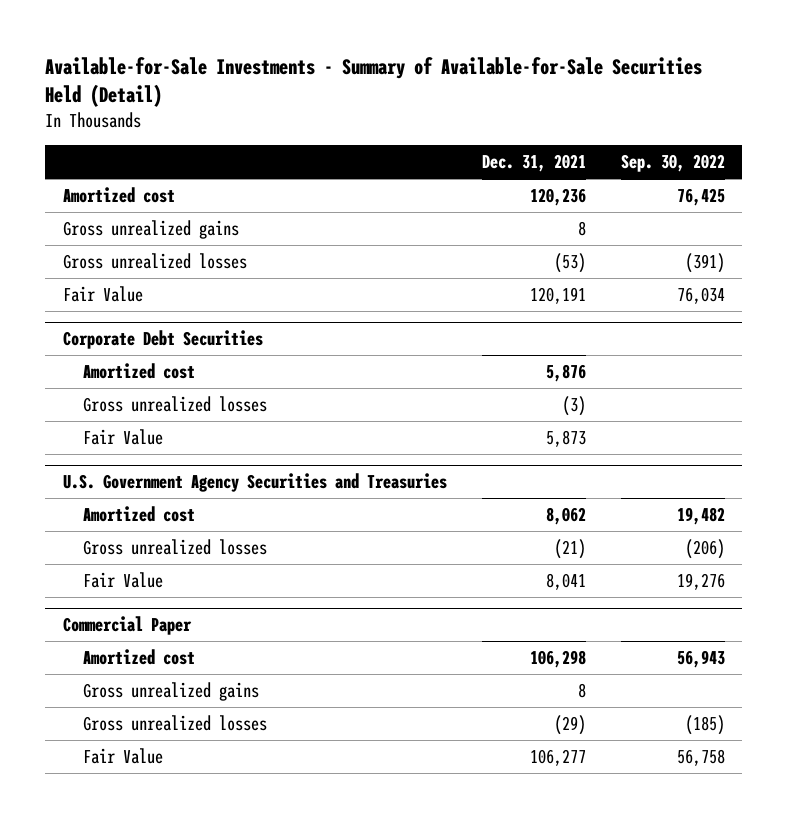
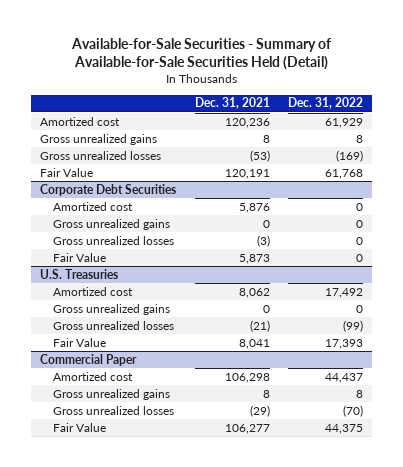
[45,56,703,108] Available-for-Sale Investments - Summary of Available-for-Sale Securities Held (Detail) -> [70,38,331,71] Available-for-Sale Securities - Summary of Available-for-Sale Securities Held (Detail)
[620,154,725,173] Sep. 30, 2022 -> none
none -> [288,97,364,110] Dec. 31, 2022
none -> [53,218,171,230] Gross unrealized gains
[62,473,447,493] U.S. Government Agency Securities and Treasuries -> [40,268,119,279] U.S. Treasuries
none -> [53,303,171,315] Gross unrealized gains

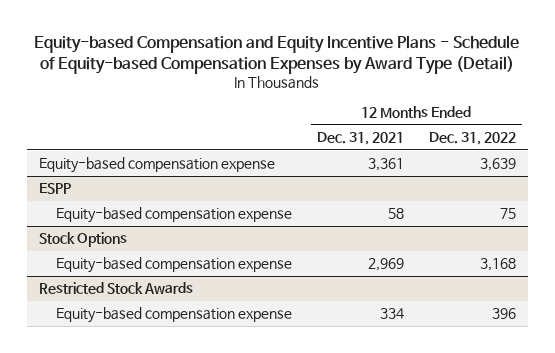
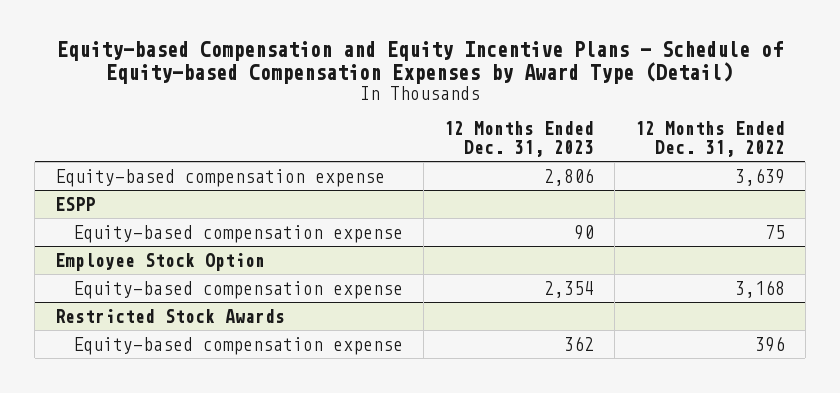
[316,132,404,146] Dec. 31, 2021 -> none
none -> [443,121,594,158] 12 Months Ended Dec. 31, 2023
[39,232,128,248] Stock Options -> [55,252,266,271] Employee Stock Option

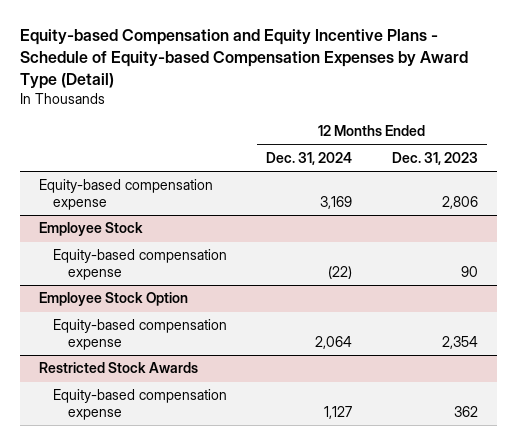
[634,121,785,158] 12 Months Ended Dec. 31, 2022 -> none
none -> [266,152,353,166] Dec. 31, 2024
[55,196,96,211] ESPP -> [39,222,144,237] Employee Stock

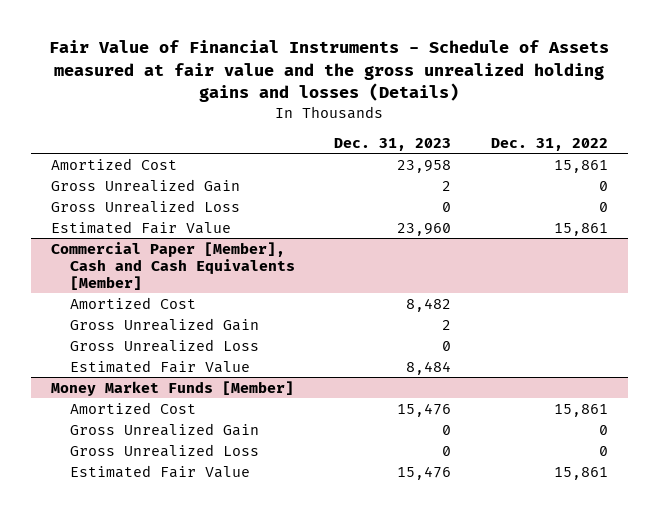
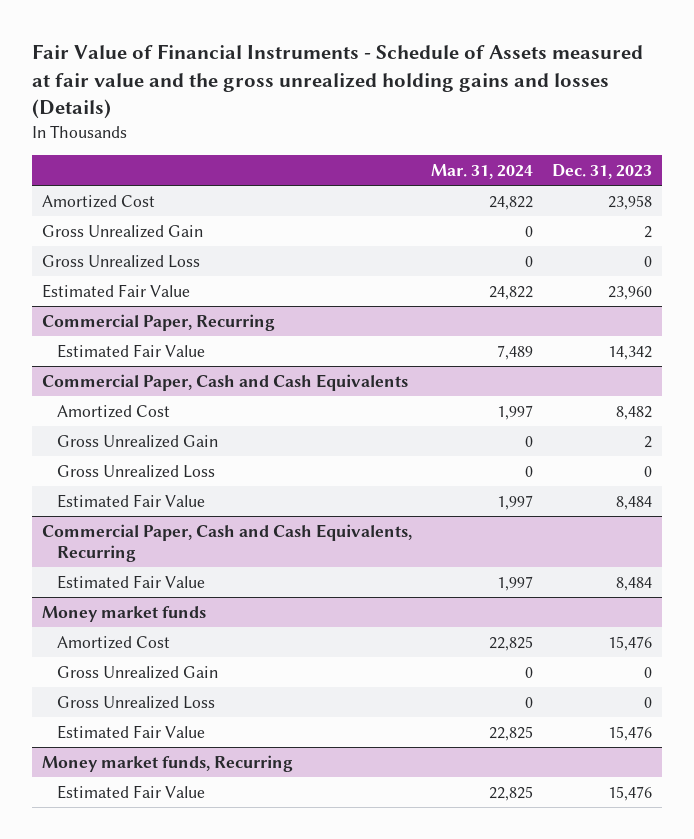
[491,137,609,151] Dec. 31, 2022 -> none
none -> [430,164,533,180] Mar. 31, 2024
none -> [41,313,275,331] Commercial Paper, Recurring
none -> [56,343,205,358] Estimated Fair Value
[50,241,295,290] Commercial Paper [Member], Cash and Cash Equivalents [Member] -> [41,373,408,391] Commercial Paper, Cash and Cash Equivalents
none -> [41,523,412,562] Commercial Paper, Cash and Cash Equivalents, Recurring
none -> [56,574,205,589] Estimated Fair Value
[50,380,294,396] Money Market Funds [Member] -> [41,605,206,622] Money market funds
none -> [41,754,293,772] Money market funds, Recurring
none -> [56,784,205,799] Estimated Fair Value

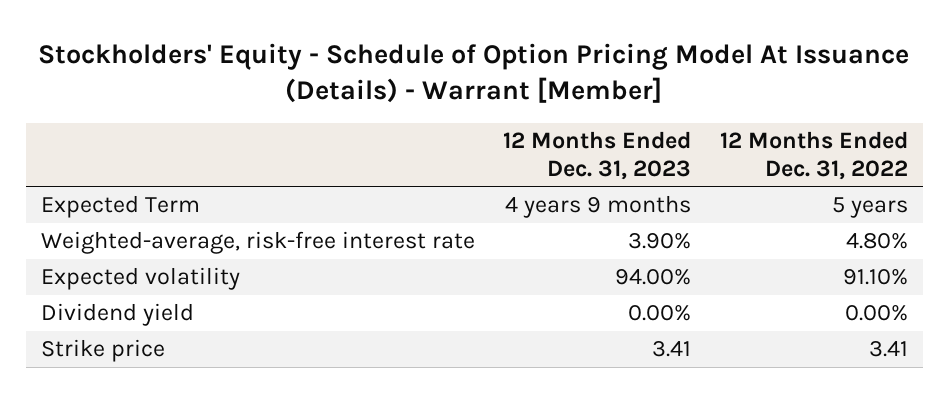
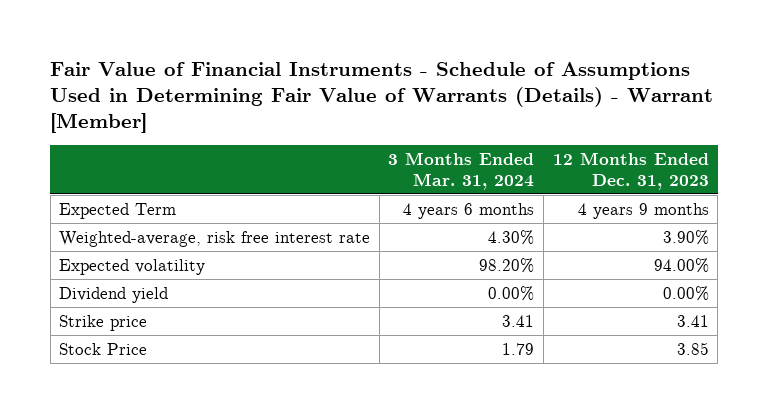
[38,42,910,104] Stockholders' Equity - Schedule of Option Pricing Model At Issuance (Details) - Warrant [Member] -> [50,62,714,134] Fair Value of Financial Instruments - Schedule of Assumptions Used in Determining Fair Value of Warrants (Details) - Warrant [Member]
[720,131,909,180] 12 Months Ended Dec. 31, 2022 -> none
none -> [388,151,535,190] 3 Months Ended Mar. 31, 2024
[40,231,475,255] Weighted-average, risk-free interest rate -> [59,230,371,247] Weighted-average, risk free interest rate
none -> [59,342,148,355] Stock Price

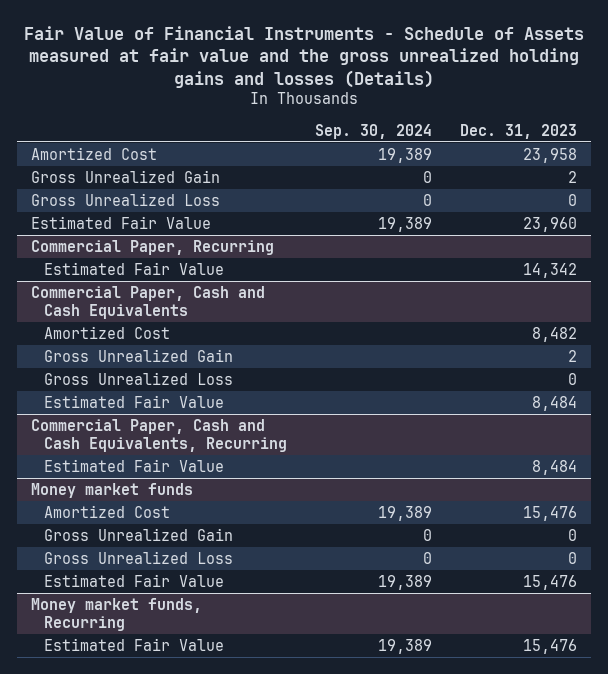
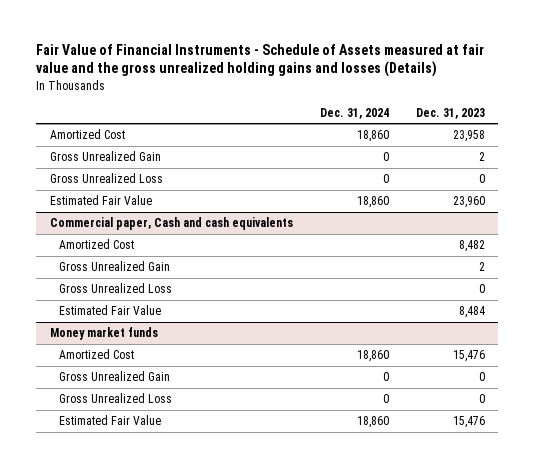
[315,123,433,139] Sep. 30, 2024 -> none
none -> [319,107,389,119] Dec. 31, 2024
[31,239,275,255] Commercial Paper, Recurring -> none
[44,261,225,275] Estimated Fair Value -> none
[31,285,266,319] Commercial Paper, Cash and Cash Equivalents -> [49,217,293,231] Commercial paper, Cash and cash equivalents
[31,418,288,452] Commercial Paper, Cash and Cash Equivalents, Recurring -> none
[44,458,225,472] Estimated Fair Value -> none
[31,597,203,631] Money market funds, Recurring -> none
[44,637,225,651] Estimated Fair Value -> none

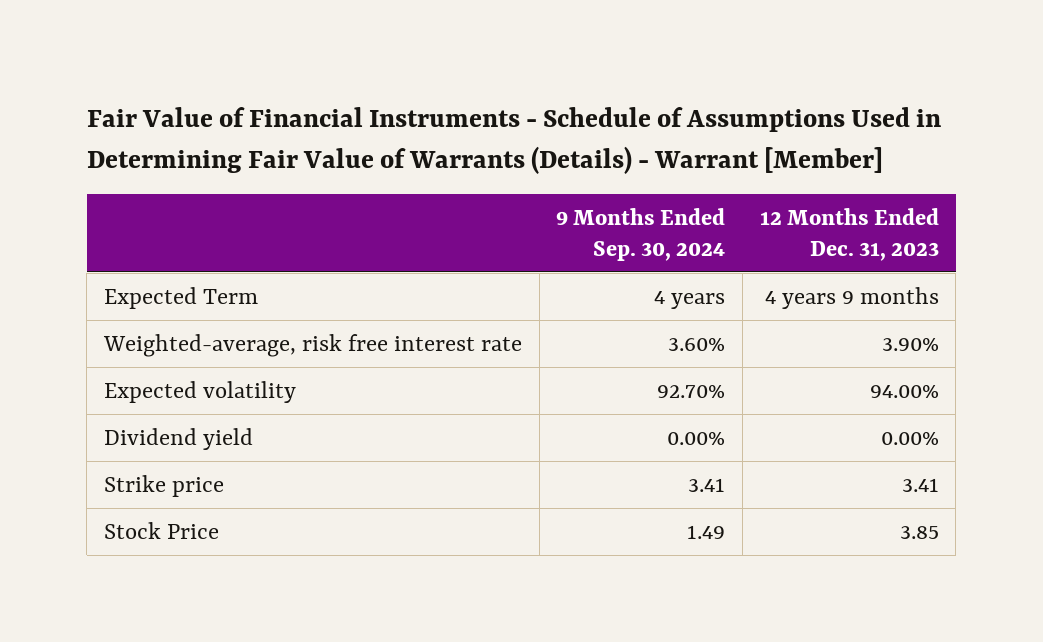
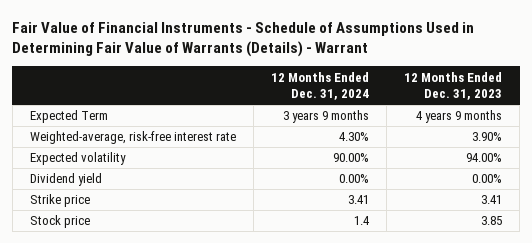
[86,107,941,174] Fair Value of Financial Instruments - Schedule of Assumptions Used in Determining Fair Value of Warrants (Details) - Warrant [Member] -> [12,21,475,58] Fair Value of Financial Instruments - Schedule of Assumptions Used in Determining Fair Value of Warrants (Details) - Warrant
[556,207,726,261] 9 Months Ended Sep. 30, 2024 -> none
none -> [271,71,370,101] 12 Months Ended Dec. 31, 2024
[102,333,522,357] Weighted-average, risk free interest rate -> [29,131,236,145] Weighted-average, risk-free interest rate
[103,521,219,539] Stock Price -> [29,215,90,229] Stock price

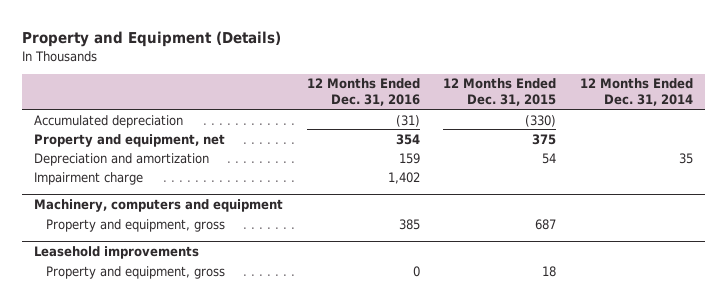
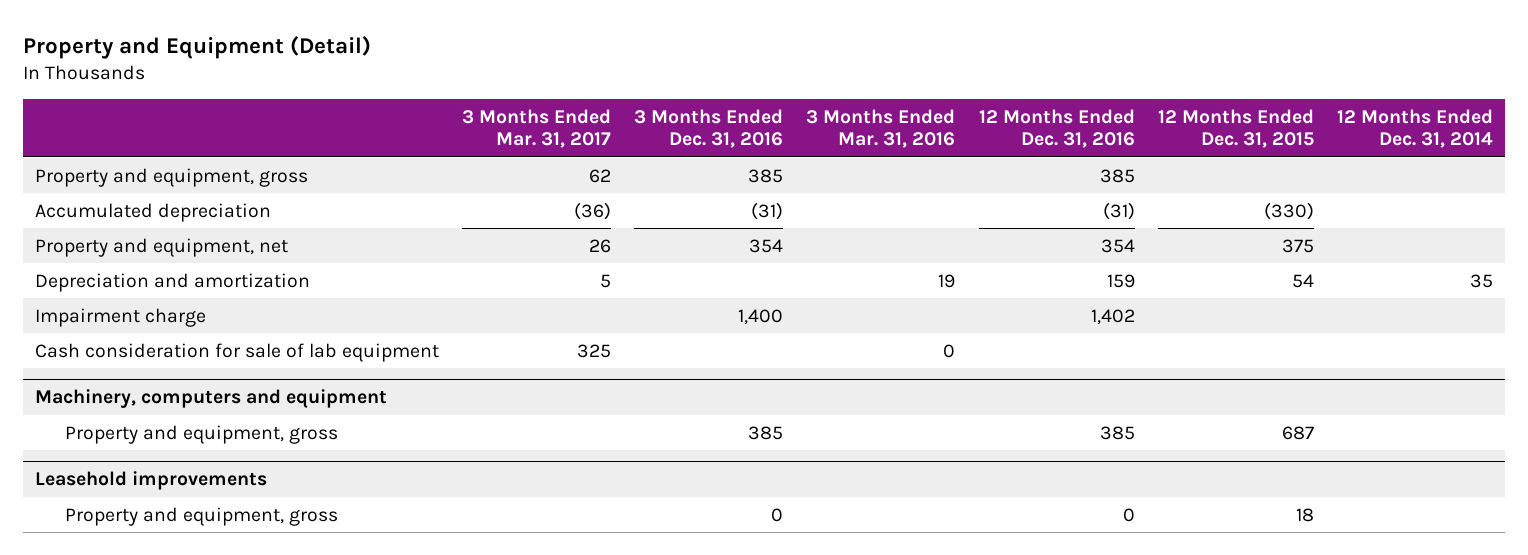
[22,30,282,47] Property and Equipment (Details) -> [23,36,372,60] Property and Equipment (Detail)
none -> [461,108,611,149] 3 Months Ended Mar. 31, 2017
none -> [634,108,784,149] 3 Months Ended Dec. 31, 2016
none -> [806,108,956,149] 3 Months Ended Mar. 31, 2016
none -> [34,167,308,187] Property and equipment, gross
none -> [34,342,439,362] Cash consideration for sale of lab equipment

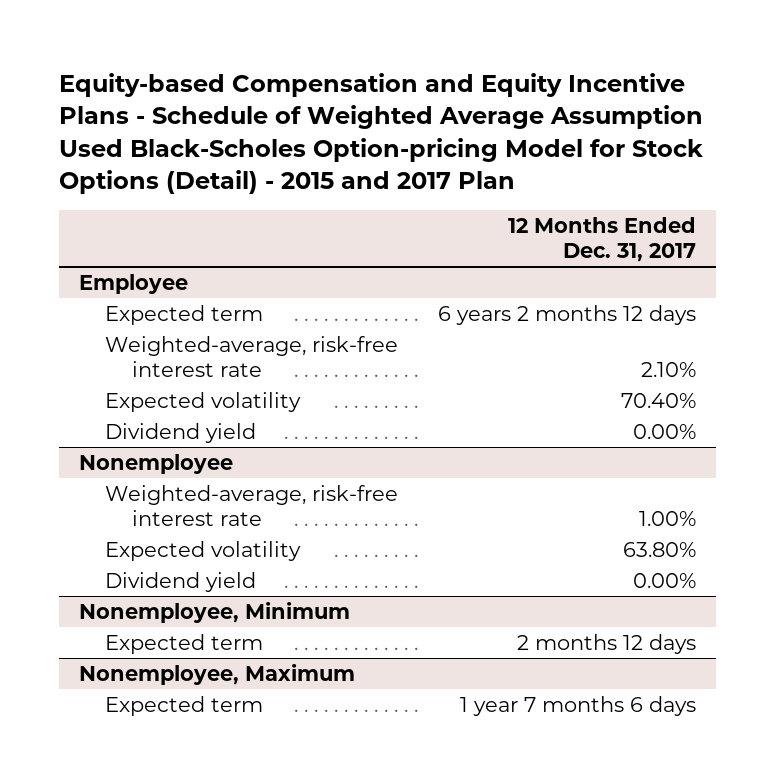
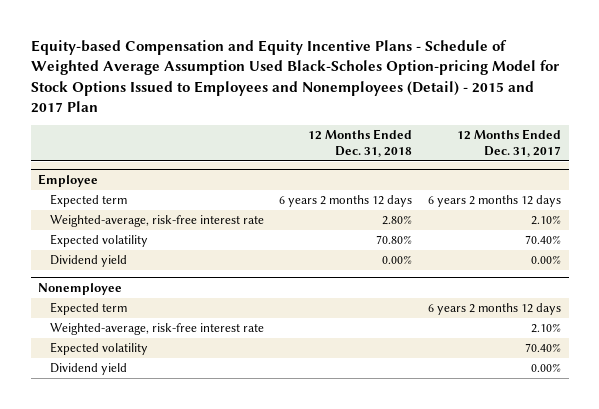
[59,72,704,195] Equity-based Compensation and Equity Incentive Plans - Schedule of Weighted Average Assumption Used Black-Scholes Option-pricing Model for Stock Options (Detail) - 2015 and 2017 Plan -> [30,39,559,113] Equity-based Compensation and Equity Incentive Plans - Schedule of Weighted Average Assumption Used Black-Scholes Option-pricing Model for Stock Options Issued to Employees and Nonemployees (Detail) - 2015 and 2017 Plan
none -> [308,129,413,157] 12 Months Ended Dec. 31, 2018
none -> [49,302,127,316] Expected term
[639,510,697,526] 1.00% -> [531,323,562,334] 2.10%
[623,541,697,557] 63.80% -> [525,343,562,353] 70.40%
[79,601,351,623] Nonemployee, Minimum -> none
[105,633,264,654] Expected term -> none
[79,663,356,685] Nonemployee, Maximum -> none
[105,695,264,716] Expected term -> none

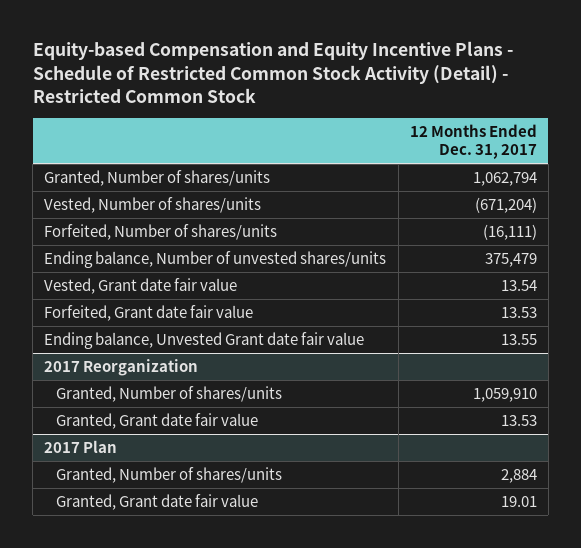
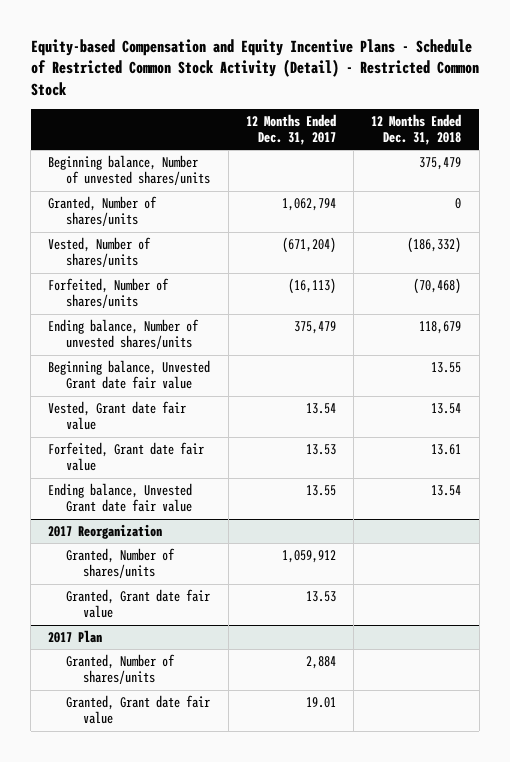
none -> [371,113,462,145] 12 Months Ended Dec. 31, 2018
none -> [48,155,210,186] Beginning balance, Number of unvested shares/units
[482,224,537,241] (16,111) -> [287,278,336,295] (16,113)
none -> [48,360,211,390] Beginning balance, Unvested Grant date fair value
[472,388,537,403] 1,059,910 -> [281,550,336,564] 1,059,912

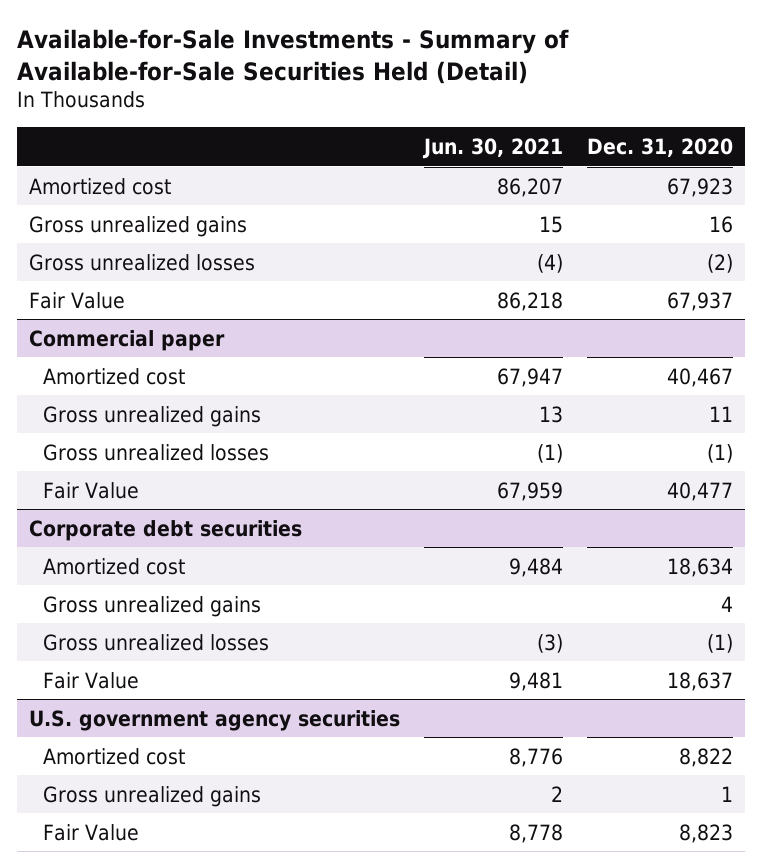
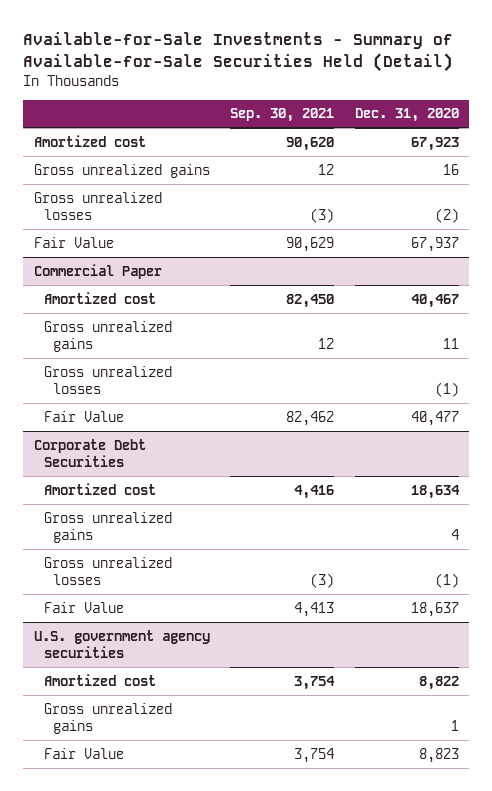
[421,137,563,159] Jun. 30, 2021 -> none
none -> [230,108,335,123] Sep. 30, 2021
[28,329,225,351] Commercial paper -> [33,263,162,279] Commercial Paper
[28,519,302,541] Corporate debt securities -> [33,438,146,467] Corporate Debt Securities

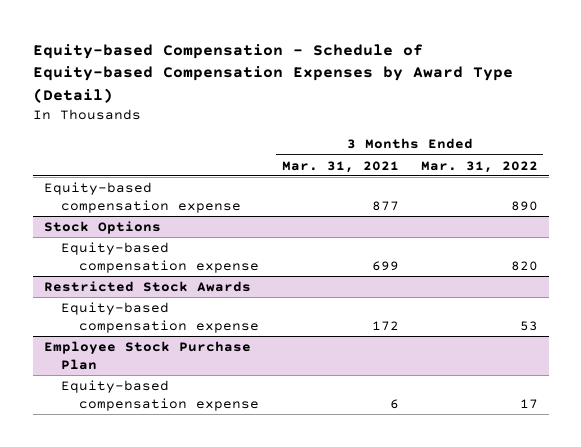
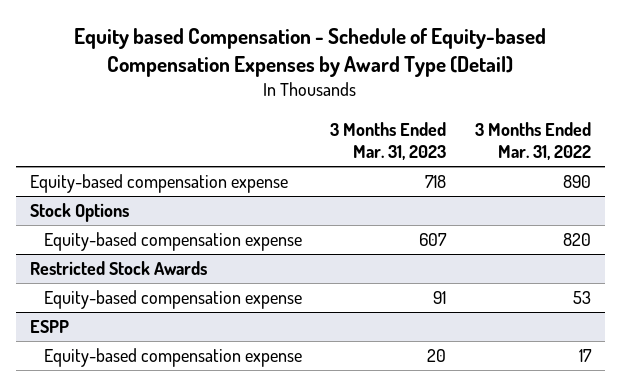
[32,43,513,103] Equity-based Compensation - Schedule of Equity-based Compensation Expenses by Award Type (Detail) -> [74,27,547,77] Equity based Compensation - Schedule of Equity-based Compensation Expenses by Award Type (Detail)
[281,160,399,173] Mar. 31, 2021 -> none
none -> [330,121,447,161] 3 Months Ended Mar. 31, 2023
[43,340,251,370] Employee Stock Purchase Plan -> [29,320,69,334] ESPP

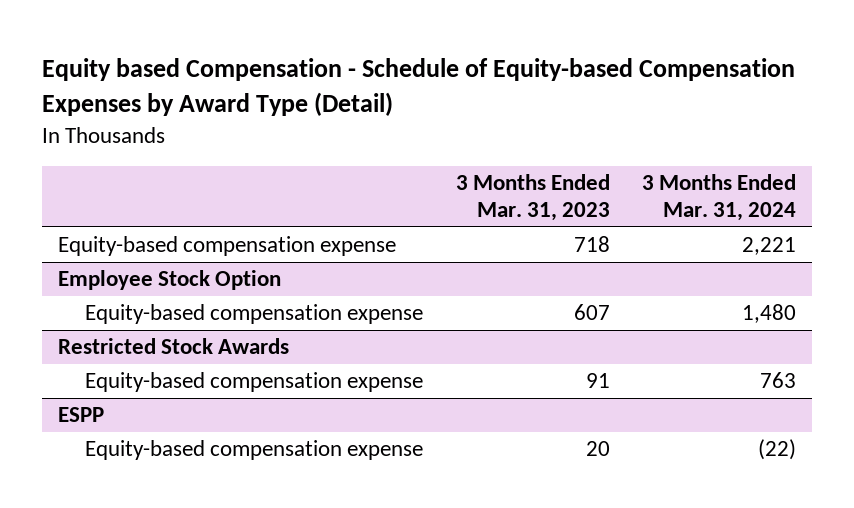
[474,121,591,161] 3 Months Ended Mar. 31, 2022 -> none
none -> [642,174,797,222] 3 Months Ended Mar. 31, 2024
[29,203,129,223] Stock Options -> [58,270,282,291] Employee Stock Option

